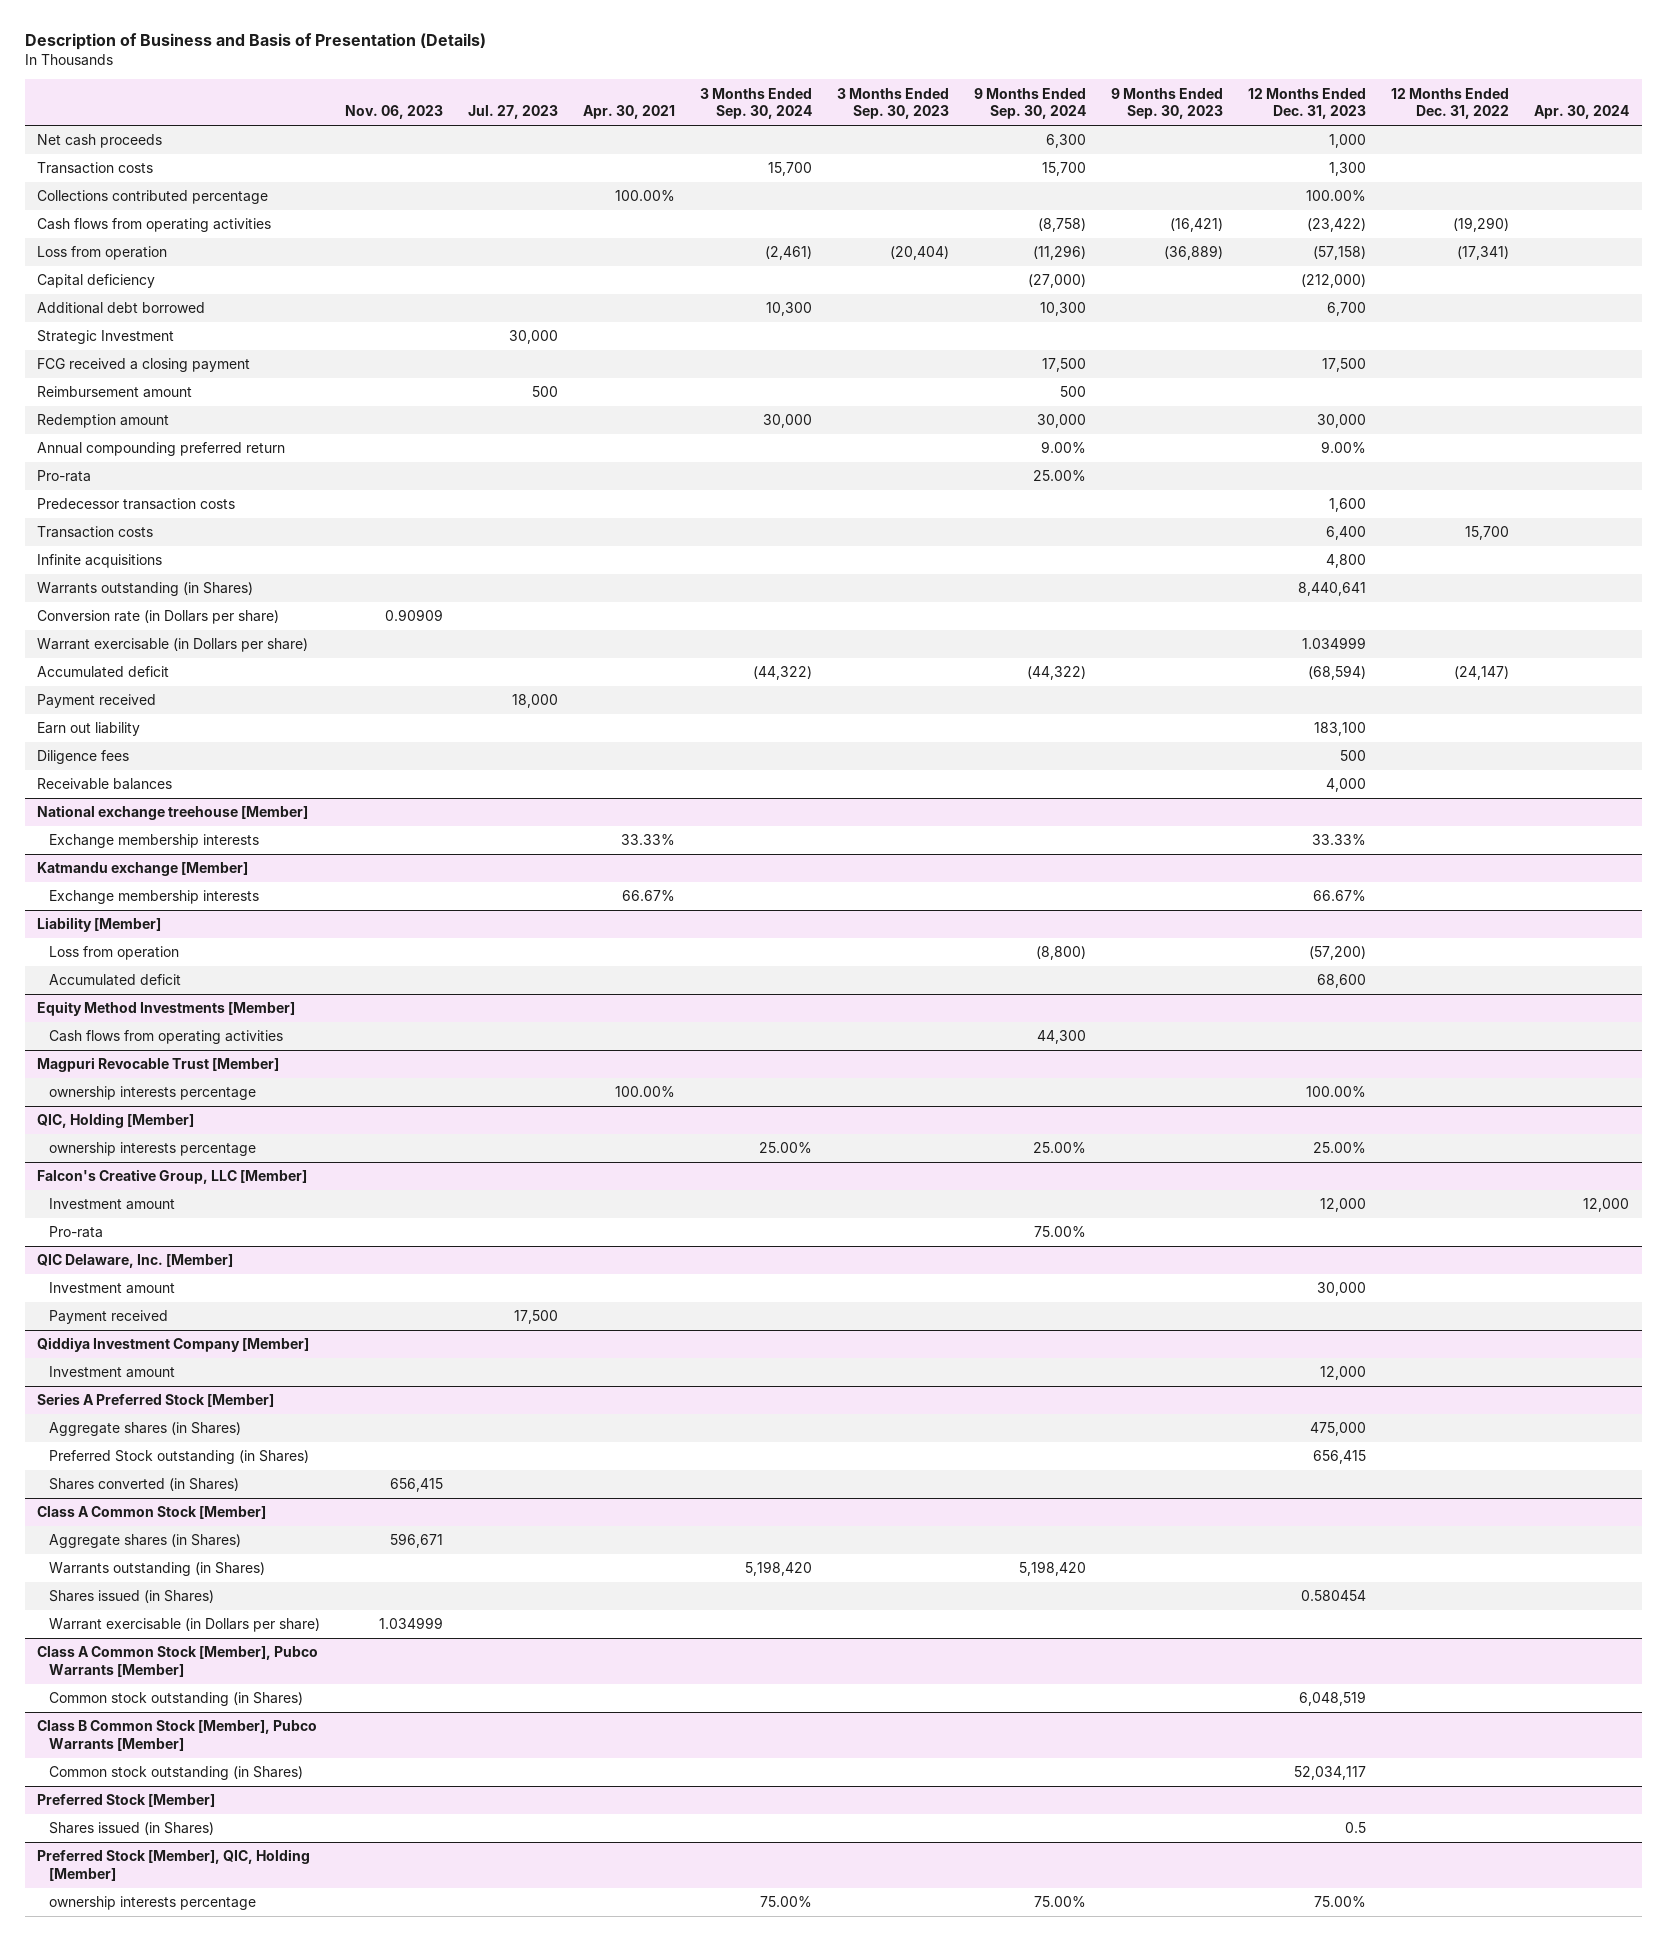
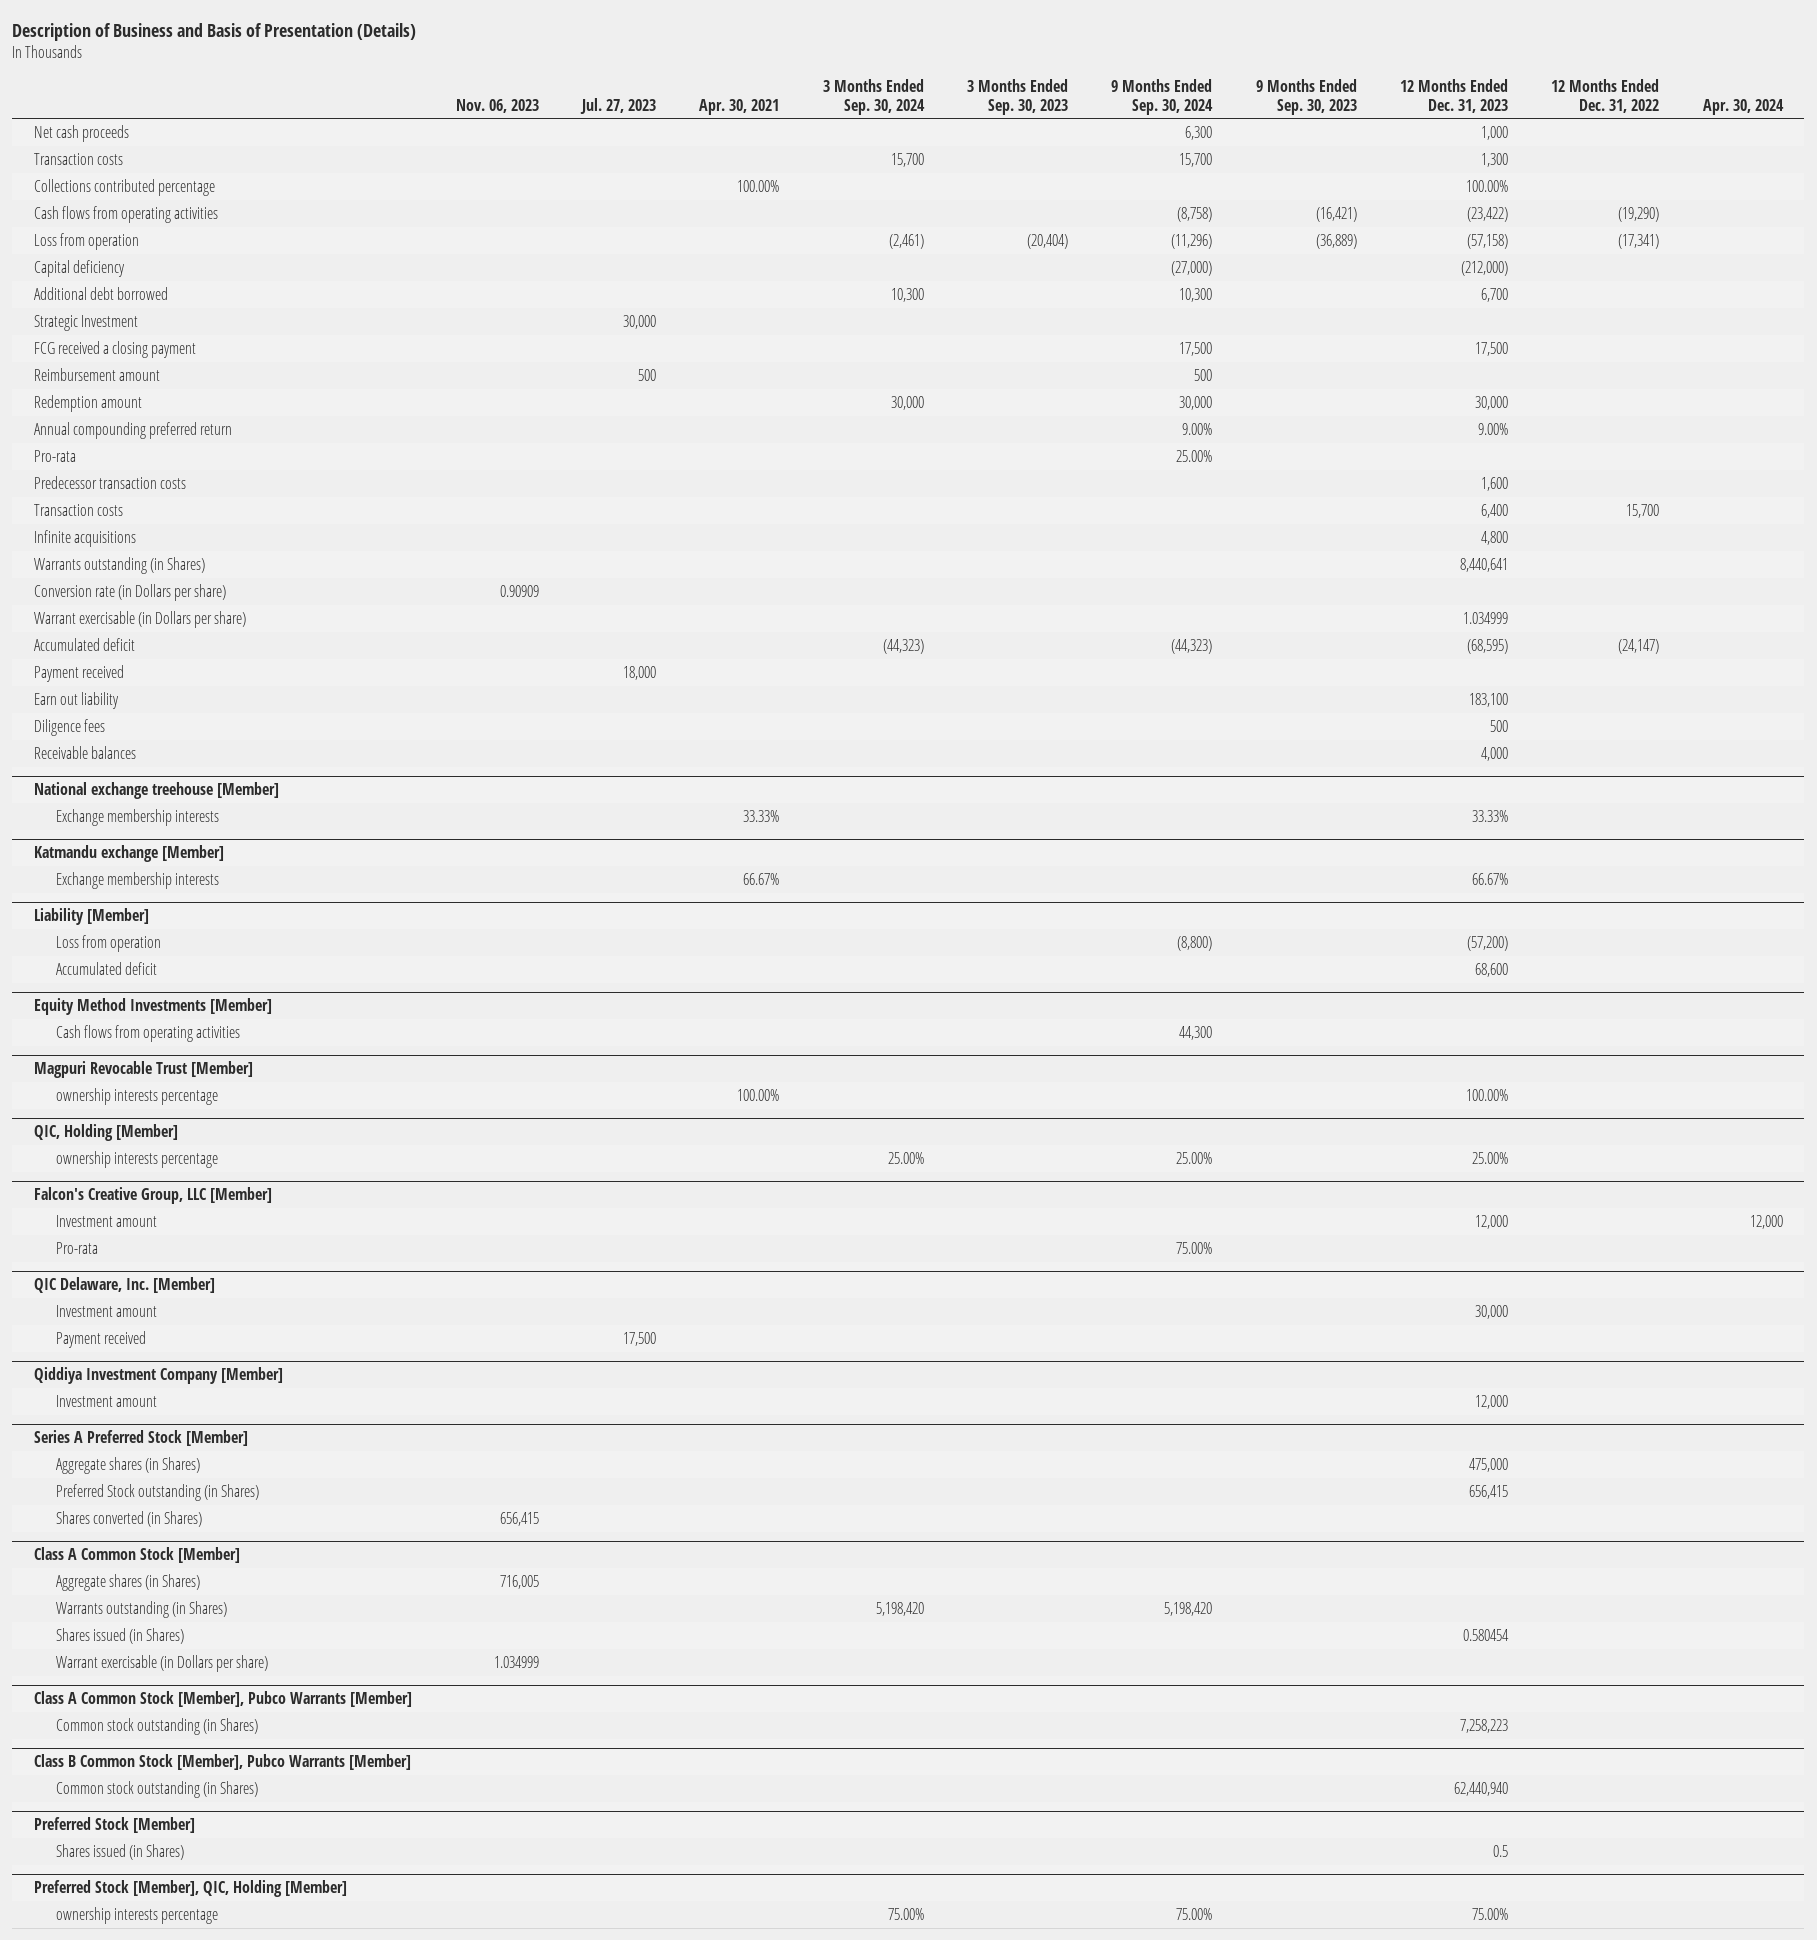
[752,666,812,681] (44,322) -> [882,638,924,654] (44,323)
[1027,666,1087,681] (44,322) -> [1171,638,1213,654] (44,323)
[1308,665,1367,681] (68,594) -> [1467,638,1509,654] (68,595)
[389,1533,443,1549] 596,671 -> [499,1574,539,1589] 716,005
[1299,1691,1367,1707] 6,048,519 -> [1460,1718,1509,1733] 7,258,223
[1294,1766,1367,1781] 52,034,117 -> [1454,1781,1509,1796] 62,440,940

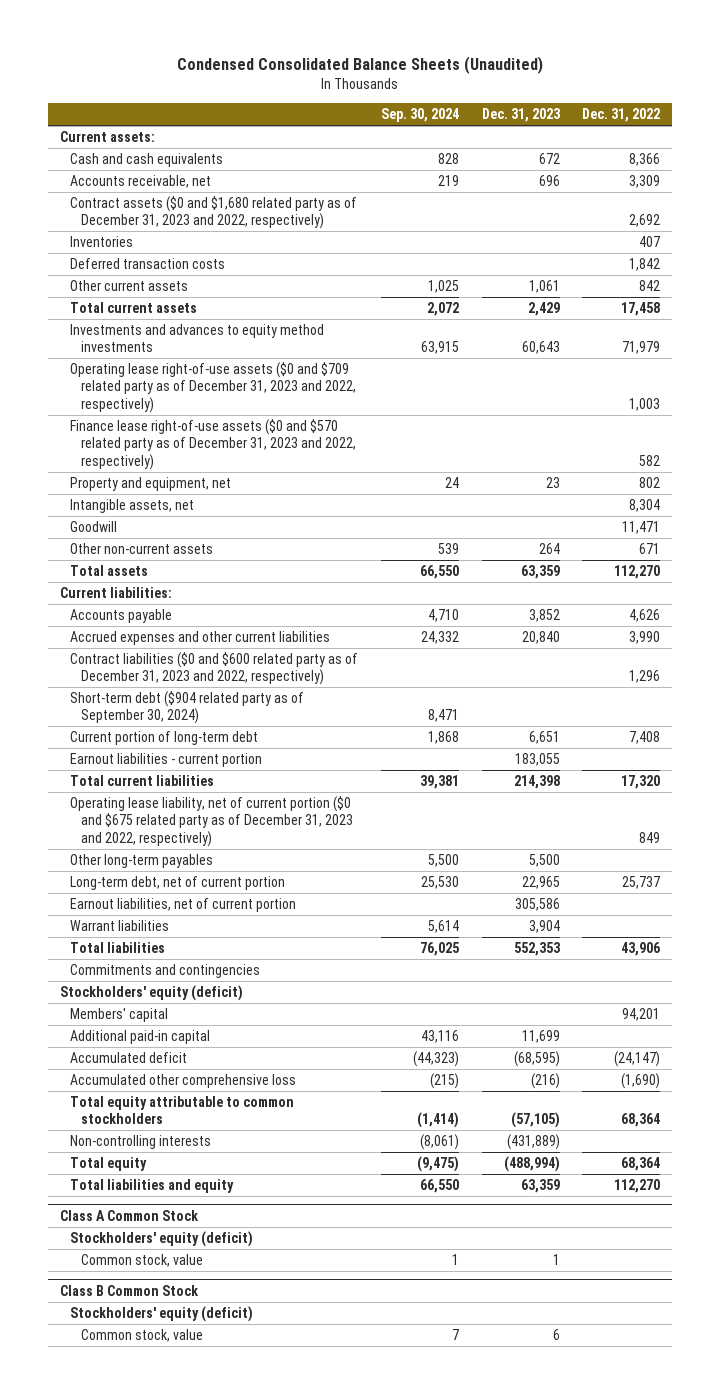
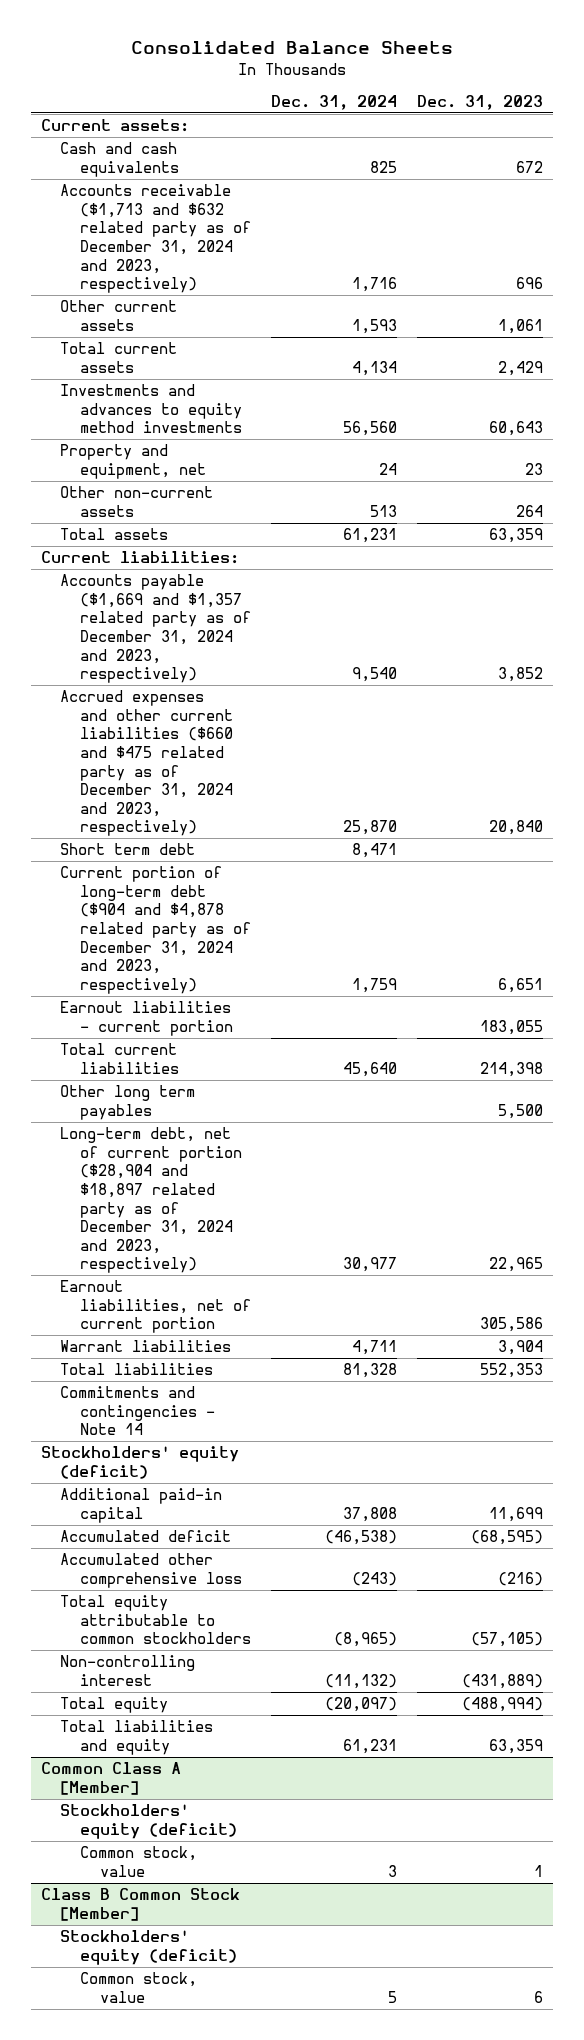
[176,56,543,75] Condensed Consolidated Balance Sheets (Unaudited) -> [130,41,453,55] Consolidated Balance Sheets
[380,108,459,123] Sep. 30, 2024 -> none
[582,108,661,123] Dec. 31, 2022 -> none
none -> [271,95,398,111] Dec. 31, 2024
[70,196,358,230] Contract assets ($0 and $1,680 related party as of December 31, 2023 and 2022, respectively) -> none
[70,236,134,248] Inventories -> none
[70,258,226,270] Deferred transaction costs -> none
[70,175,212,189] Accounts receivable, net -> [60,184,252,294] Accounts receivable ($1,713 and $632 related party as of December 31, 2024 and 2023, respectively)
[70,362,356,413] Operating lease right-of-use assets ($0 and $709 related party as of December 31, 2023 and 2022, respectively) -> none
[70,419,356,470] Finance lease right-of-use assets ($0 and $570 related party as of December 31, 2023 and 2022, respectively) -> none
[70,499,195,514] Intangible assets, net -> none
[70,521,118,533] Goodwill -> none
[70,652,359,686] Contract liabilities ($0 and $600 related party as of December 31, 2023 and 2022, respectively) -> none
[70,609,173,624] Accounts payable -> [60,574,252,684] Accounts payable ($1,669 and $1,357 related party as of December 31, 2024 and 2023, respectively)
[70,631,331,646] Accrued expenses and other current liabilities -> [60,690,234,837] Accrued expenses and other current liabilities ($660 and $475 related party as of December 31, 2024 and 2023, respectively)
[70,691,305,725] Short-term debt ($904 related party as of September 30, 2024) -> [60,843,196,856] Short term debt
[70,731,259,746] Current portion of long-term debt -> [60,866,252,994] Current portion of long-term debt ($904 and $4,878 related party as of December 31, 2024 and 2023, respectively)
[70,796,353,847] Operating lease liability, net of current portion ($0 and $675 related party as of December 31, 2023 and 2022, respectively) -> none
[70,854,214,869] Other long-term payables -> [60,1085,196,1120] Other long term payables
[70,876,286,891] Long-term debt, net of current portion -> [60,1127,243,1274] Long-term debt, net of current portion ($28,904 and $18,897 related party as of December 31, 2024 and 2023, respectively)
[70,964,261,979] Commitments and contingencies -> [60,1386,216,1436] Commitments and contingencies - Note 14
[70,1008,169,1023] Members' capital -> none
[70,1135,212,1150] Non-controlling interests -> [60,1655,196,1686] Non-controlling interest
[59,1209,199,1221] Class A Common Stock -> [40,1762,181,1795] Common Class A [Member]
[59,1284,199,1296] Class B Common Stock -> [40,1888,240,1921] Class B Common Stock [Member]

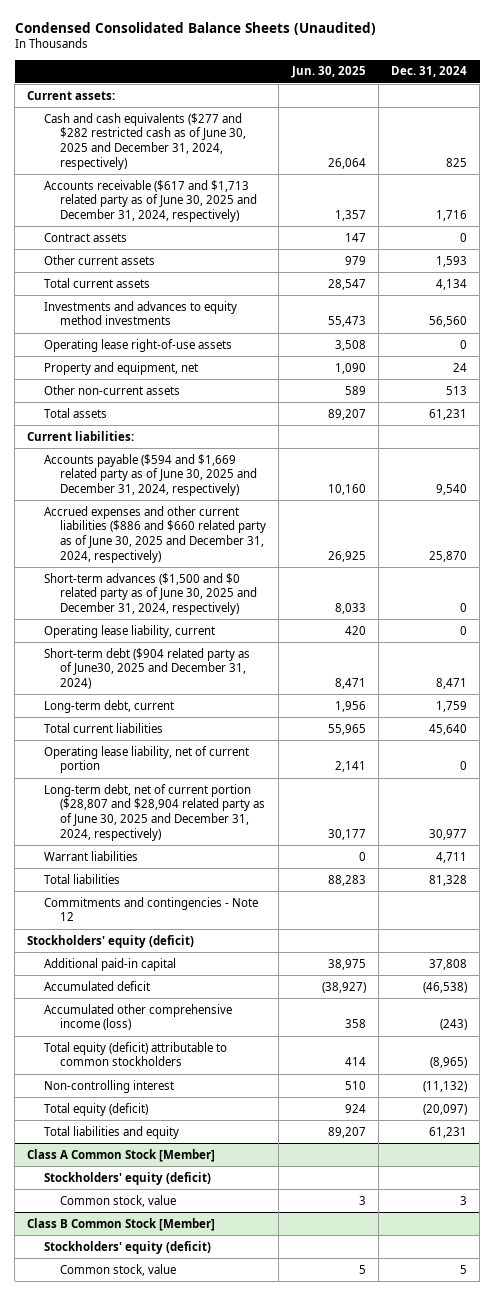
[130,41,453,55] Consolidated Balance Sheets -> [14,21,376,35] Condensed Consolidated Balance Sheets (Unaudited)
[417,95,544,111] Dec. 31, 2023 -> none
none -> [290,66,366,79] Jun. 30, 2025
[60,142,180,177] Cash and cash equivalents -> [43,112,247,170] Cash and cash equivalents ($277 and $282 restricted cash as of June 30, 2025 and December 31, 2024, respectively)
[60,184,252,294] Accounts receivable ($1,713 and $632 related party as of December 31, 2024 and 2023, respectively) -> [43,179,258,222] Accounts receivable ($617 and $1,713 related party as of June 30, 2025 and December 31, 2024, respectively)
none -> [43,232,127,242] Contract assets
none -> [43,338,232,352] Operating lease right-of-use assets
[60,1001,234,1036] Earnout liabilities - current portion -> none
[60,574,252,684] Accounts payable ($1,669 and $1,357 related party as of December 31, 2024 and 2023, respectively) -> [43,453,258,496] Accounts payable ($594 and $1,669 related party as of June 30, 2025 and December 31, 2024, respectively)
[60,690,234,837] Accrued expenses and other current liabilities ($660 and $475 related party as of December 31, 2024 and 2023, respectively) -> [43,505,267,563] Accrued expenses and other current liabilities ($886 and $660 related party as of June 30, 2025 and December 31, 2024, respectively)
none -> [43,572,258,615] Short-term advances ($1,500 and $0 related party as of June 30, 2025 and December 31, 2024, respectively)
none -> [43,624,215,638] Operating lease liability, current
[60,843,196,856] Short term debt -> [43,647,250,689] Short-term debt ($904 related party as of June30, 2025 and December 31, 2024)
[60,866,252,994] Current portion of long-term debt ($904 and $4,878 related party as of December 31, 2024 and 2023, respectively) -> [43,699,174,713] Long-term debt, current
[60,1085,196,1120] Other long term payables -> none
[60,1280,252,1334] Earnout liabilities, net of current portion -> none
none -> [43,745,249,774] Operating lease liability, net of current portion
[60,1127,243,1274] Long-term debt, net of current portion ($28,904 and $18,897 related party as of December 31, 2024 and 2023, respectively) -> [43,783,266,841] Long-term debt, net of current portion ($28,807 and $28,904 related party as of June 30, 2025 and December 31, 2024, respectively)
[60,1386,216,1436] Commitments and contingencies - Note 14 -> [43,896,258,922] Commitments and contingencies - Note 12
[60,1553,243,1588] Accumulated other comprehensive loss -> [43,1003,232,1031] Accumulated other comprehensive income (loss)
[60,1595,252,1645] Total equity attributable to common stockholders -> [43,1041,227,1067] Total equity (deficit) attributable to common stockholders
[60,1697,169,1714] Total equity -> [43,1102,148,1116] Total equity (deficit)
[40,1762,181,1795] Common Class A [Member] -> [27,1148,216,1162] Class A Common Stock [Member]

